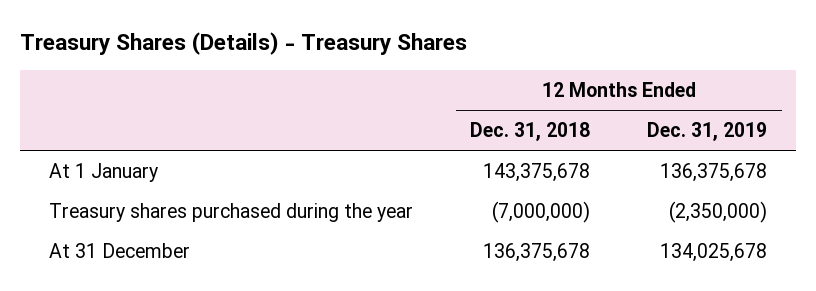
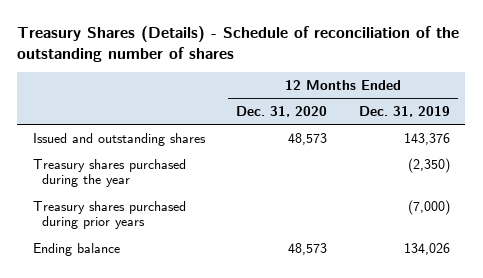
[20,32,468,56] Treasury Shares (Details) - Treasury Shares -> [17,26,460,63] Treasury Shares (Details) - Schedule of reconciliation of the outstanding number of shares
[469,122,590,142] Dec. 31, 2018 -> none
none -> [236,105,328,117] Dec. 31, 2020
[48,162,158,182] At 1 January -> none
[48,242,190,258] At 31 December -> none
none -> [32,132,206,146] Issued and outstanding shares
[669,200,768,223] (2,350,000) -> [407,157,450,173] (2,350)
none -> [32,200,186,230] Treasury shares purchased during prior years
none -> [32,242,120,256] Ending balance

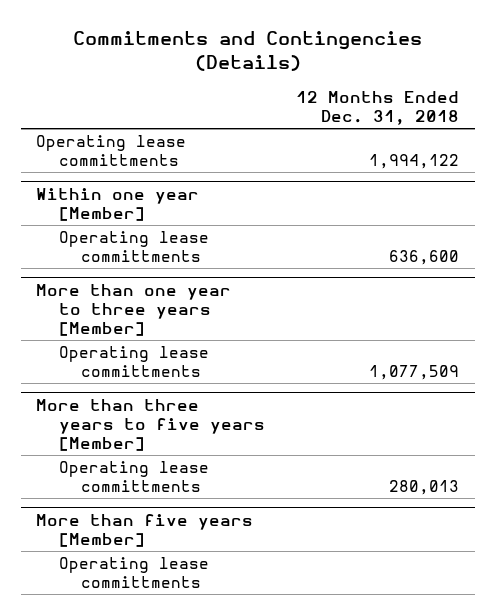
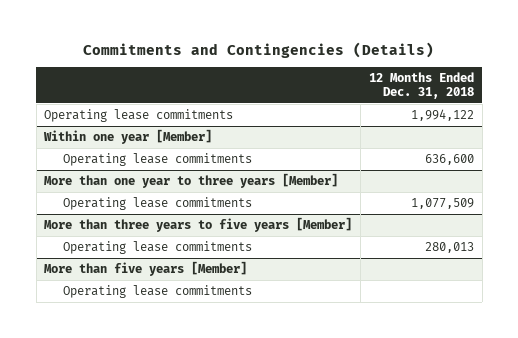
[36,135,187,167] Operating lease committments -> [44,109,234,123] Operating lease commitments
[58,231,209,263] Operating lease committments -> [62,153,252,167] Operating lease commitments
[58,346,209,378] Operating lease committments -> [62,197,252,211] Operating lease commitments
[58,461,209,493] Operating lease committments -> [62,241,252,255] Operating lease commitments
[58,557,209,589] Operating lease committments -> [62,285,252,299] Operating lease commitments

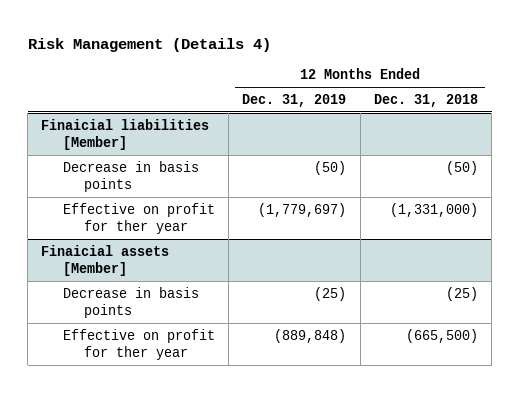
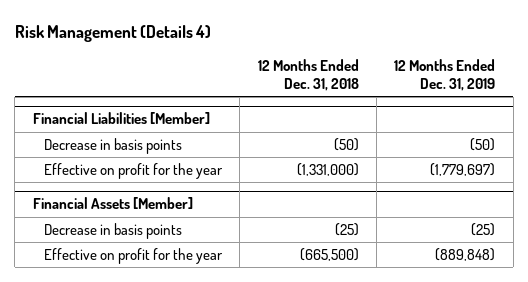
[41,118,210,151] Finaicial liabilities [Member] -> [32,112,210,125] Financial Liabilities [Member]
[62,202,215,235] Effective on profit for ther year -> [43,163,223,180] Effective on profit for the year
[41,244,170,277] Finaicial assets [Member] -> [32,197,193,210] Financial Assets [Member]
[62,328,215,361] Effective on profit for ther year -> [43,248,223,265] Effective on profit for the year

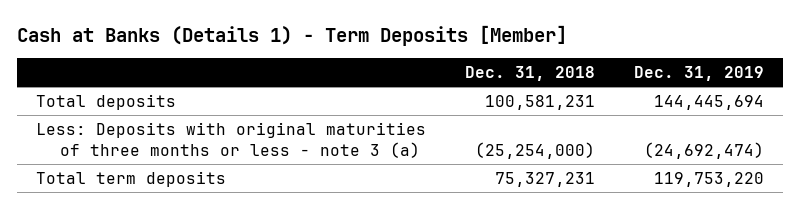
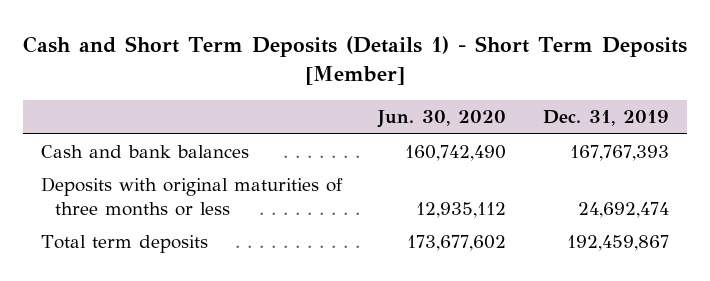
[17,24,568,46] Cash at Banks (Details 1) - Term Deposits [Member] -> [22,36,687,86] Cash and Short Term Deposits (Details 1) - Short Term Deposits [Member]
[465,66,596,82] Dec. 31, 2018 -> none
none -> [377,110,507,129] Jun. 30, 2020
[36,94,177,111] Total deposits -> none
none -> [40,145,249,159] Cash and bank balances
[36,122,427,158] Less: Deposits with original maturities of three months or less - note 3 (a) -> [40,177,343,217] Deposits with original maturities of three months or less
[644,141,765,159] (24,692,474) -> [577,202,669,219] 24,692,474
[654,172,765,188] 119,753,220 -> [566,235,669,252] 192,459,867

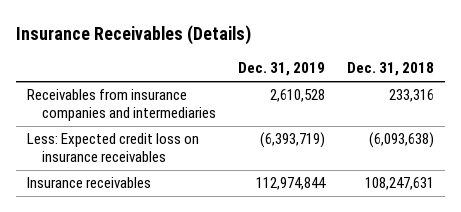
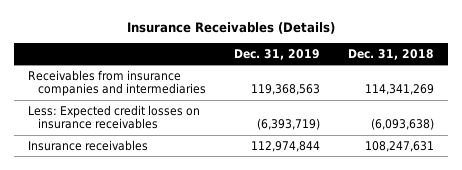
[269,89,325,103] 2,610,528 -> [251,84,321,96] 119,368,563
[388,89,434,103] 233,316 -> [364,84,434,96] 114,341,269
[27,133,200,163] Less: Expected credit loss on insurance receivables -> [27,104,200,130] Less: Expected credit losses on insurance receivables

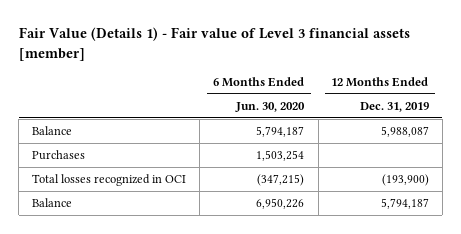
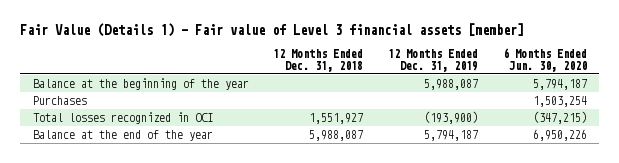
none -> [273,48,364,72] 12 Months Ended Dec. 31, 2018
[32,125,73,135] Balance -> [32,78,249,91] Balance at the beginning of the year
[32,197,73,207] Balance -> [32,130,213,142] Balance at the end of the year

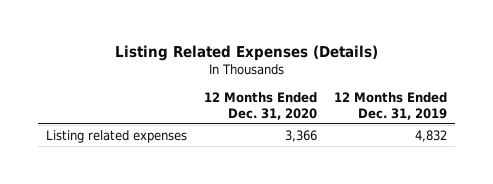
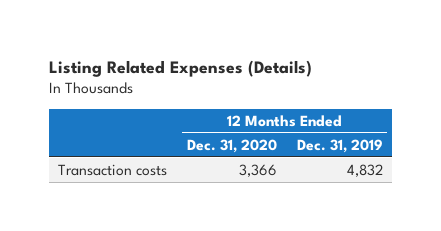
[46,130,188,144] Listing related expenses -> [58,164,168,177] Transaction costs

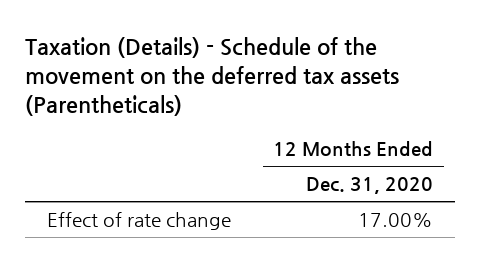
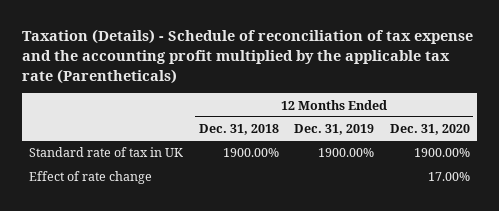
[25,37,400,117] Taxation (Details) - Schedule of the movement on the deferred tax assets (Parentheticals) -> [21,29,473,84] Taxation (Details) - Schedule of reconciliation of tax expense and the accounting profit multiplied by the applicable tax rate (Parentheticals)
none -> [198,124,279,136] Dec. 31, 2018
none -> [294,124,375,136] Dec. 31, 2019
none -> [29,147,184,158] Standard rate of tax in UK

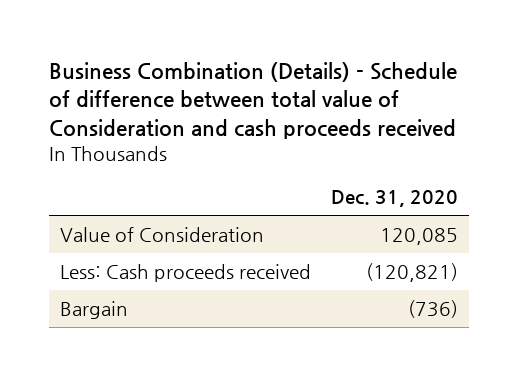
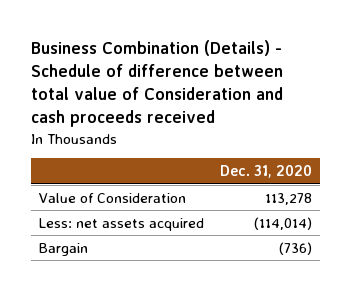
[59,264,311,283] Less: Cash proceeds received -> none
[380,228,459,246] 120,085 -> [264,192,312,205] 113,278
none -> [38,217,204,231] Less: net assets acquired

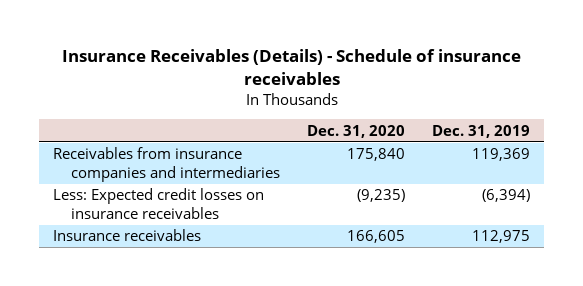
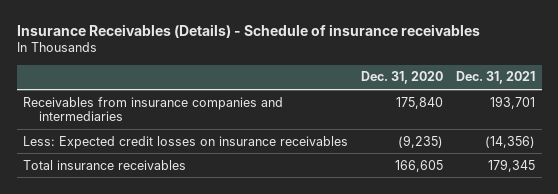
[432,124,531,138] Dec. 31, 2019 -> none
none -> [456,71,536,85] Dec. 31, 2021
[52,229,201,242] Insurance receivables -> [23,159,187,170] Total insurance receivables

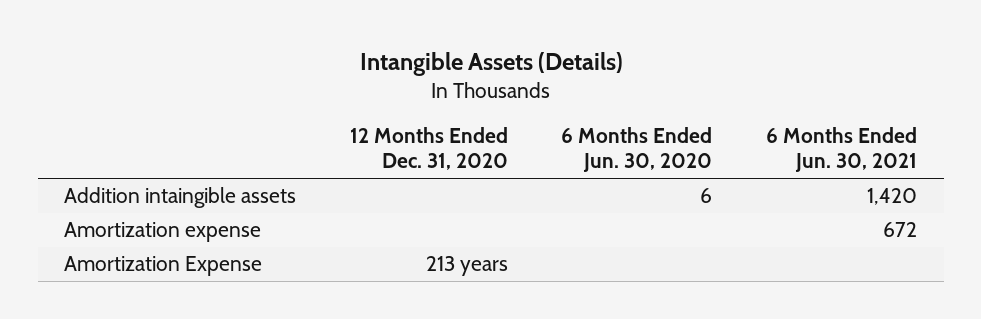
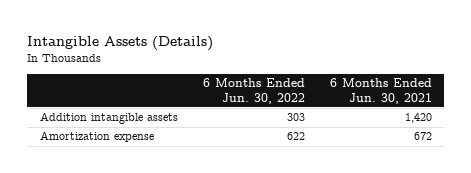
[349,127,508,171] 12 Months Ended Dec. 31, 2020 -> none
[561,127,713,173] 6 Months Ended Jun. 30, 2020 -> none
none -> [202,78,305,104] 6 Months Ended Jun. 30, 2022
[64,187,297,209] Addition intaingible assets -> [39,112,178,125] Addition intangible assets
[64,256,263,277] Amortization Expense -> none

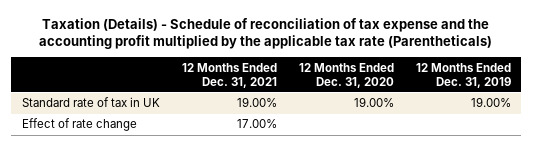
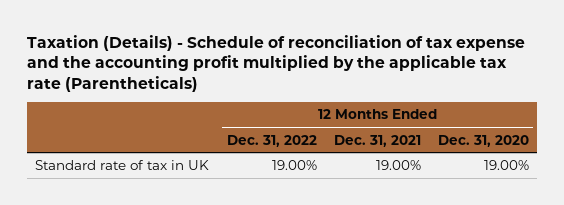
[415,62,511,88] 12 Months Ended Dec. 31, 2019 -> none
none -> [226,134,317,147] Dec. 31, 2022
[22,118,138,132] Effect of rate change -> none

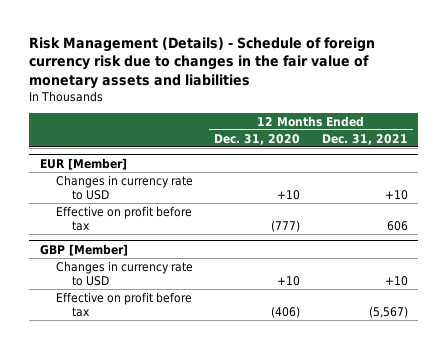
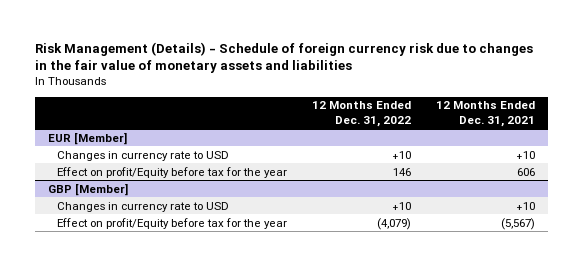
[214,133,301,145] Dec. 31, 2020 -> none
none -> [312,101,412,127] 12 Months Ended Dec. 31, 2022
[56,205,193,231] Effective on profit before tax -> [57,166,288,178] Effect on profit/Equity before tax for the year
[56,291,193,317] Effective on profit before tax -> [57,217,288,229] Effect on profit/Equity before tax for the year

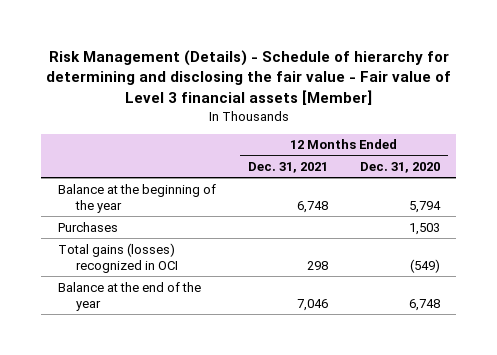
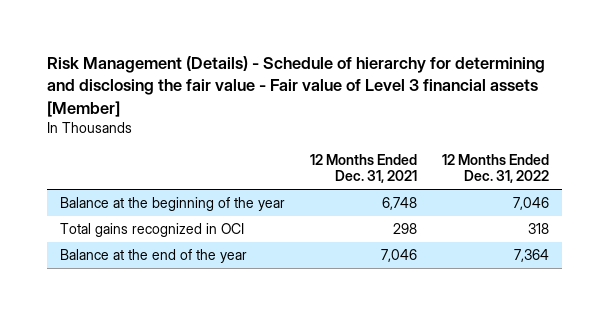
[359,162,440,174] Dec. 31, 2020 -> none
none -> [442,154,550,184] 12 Months Ended Dec. 31, 2022
[57,221,118,232] Purchases -> none
[57,242,178,273] Total gains (losses) recognized in OCI -> [59,223,244,238] Total gains recognized in OCI

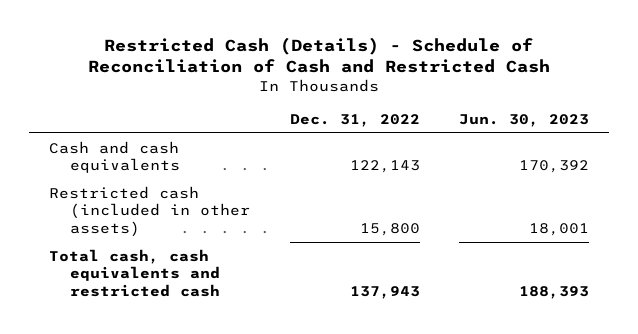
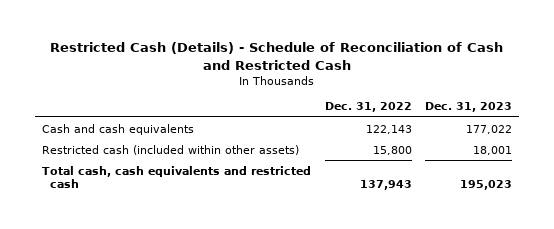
[458,114,589,128] Jun. 30, 2023 -> none
none -> [425,102,513,113] Dec. 31, 2023
[48,185,251,237] Restricted cash (included in other assets) -> [41,144,299,155] Restricted cash (included within other assets)

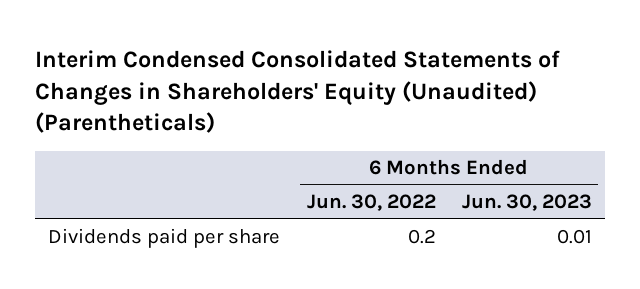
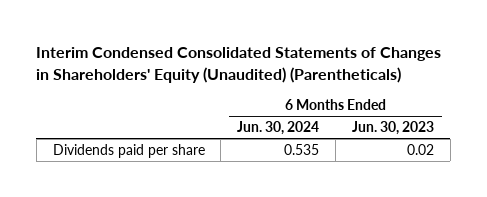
[306,194,436,212] Jun. 30, 2022 -> none
none -> [237,121,320,136] Jun. 30, 2024
[556,229,592,245] 0.01 -> [407,144,435,156] 0.02

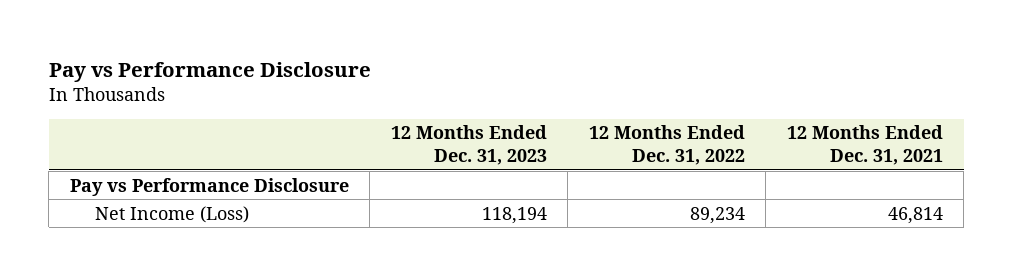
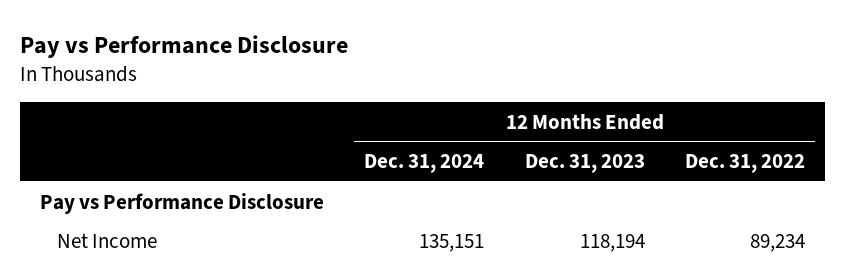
[786,125,943,165] 12 Months Ended Dec. 31, 2021 -> none
none -> [364,153,485,173] Dec. 31, 2024
[94,205,249,223] Net Income (Loss) -> [56,232,157,248] Net Income

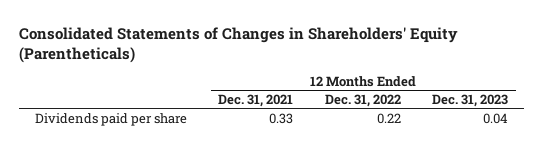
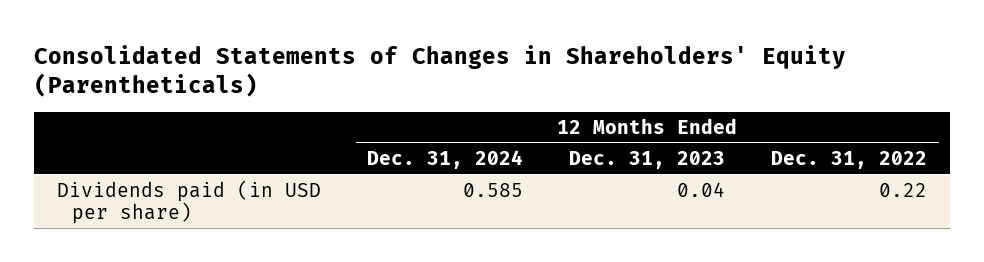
[218,94,294,108] Dec. 31, 2021 -> none
none -> [367,149,524,169] Dec. 31, 2024
[35,112,188,126] Dividends paid per share -> [57,180,322,225] Dividends paid (in USD per share)

